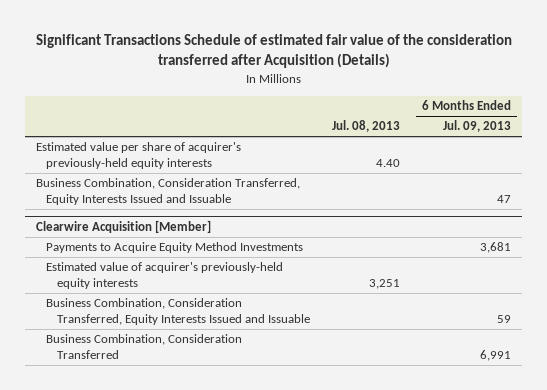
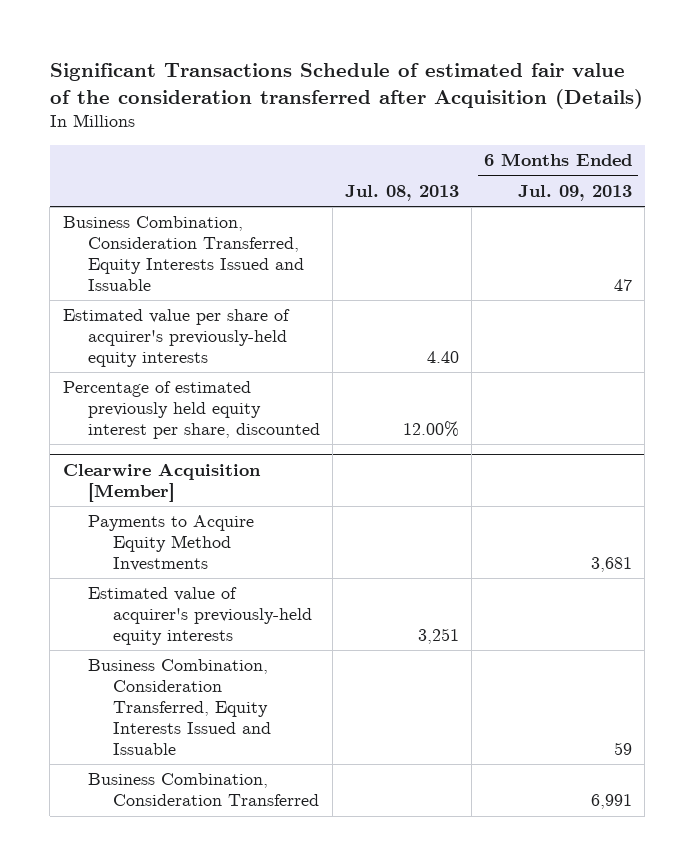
[36,142,242,169] Estimated value per share of acquirer's previously-held equity interests -> [62,309,290,368] Estimated value per share of acquirer's previously-held equity interests
none -> [62,381,320,440] Percentage of estimated previously held equity interest per share, discounted

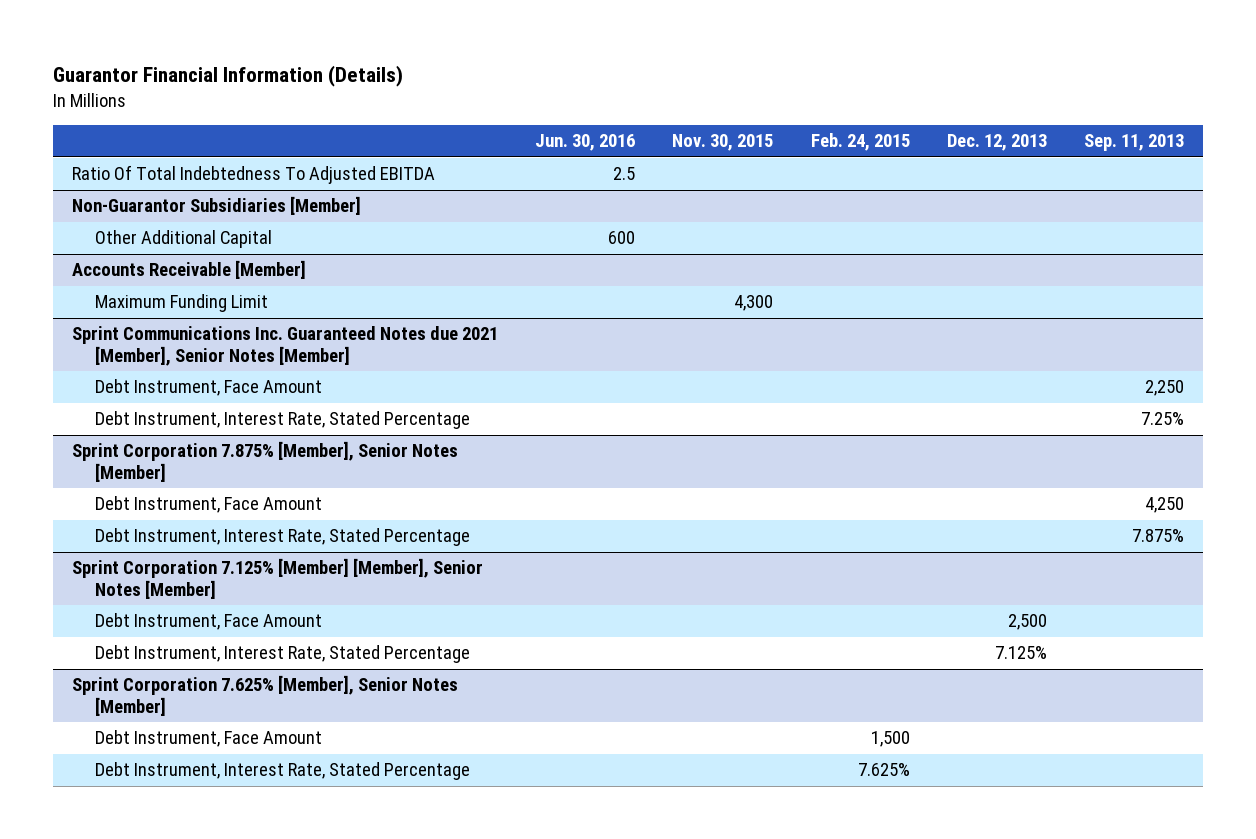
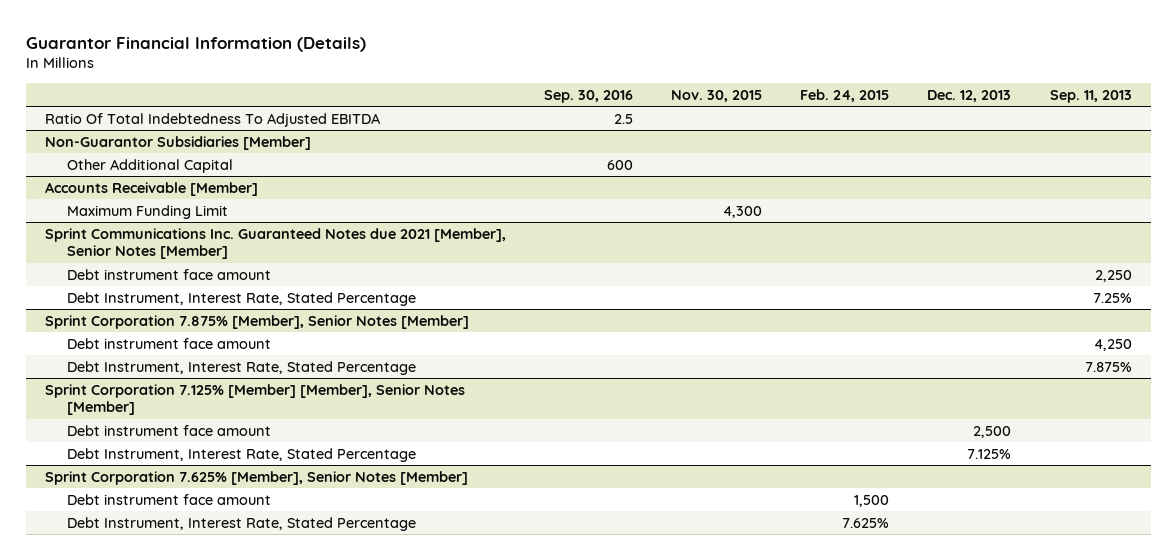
[535,134,636,152] Jun. 30, 2016 -> none
none -> [543,89,633,103] Sep. 30, 2016
[94,379,322,397] Debt Instrument, Face Amount -> [67,268,272,280] Debt instrument face amount
[94,496,322,514] Debt Instrument, Face Amount -> [67,337,272,349] Debt instrument face amount
[94,613,322,631] Debt Instrument, Face Amount -> [67,424,272,436] Debt instrument face amount
[94,730,322,748] Debt Instrument, Face Amount -> [67,493,272,505] Debt instrument face amount

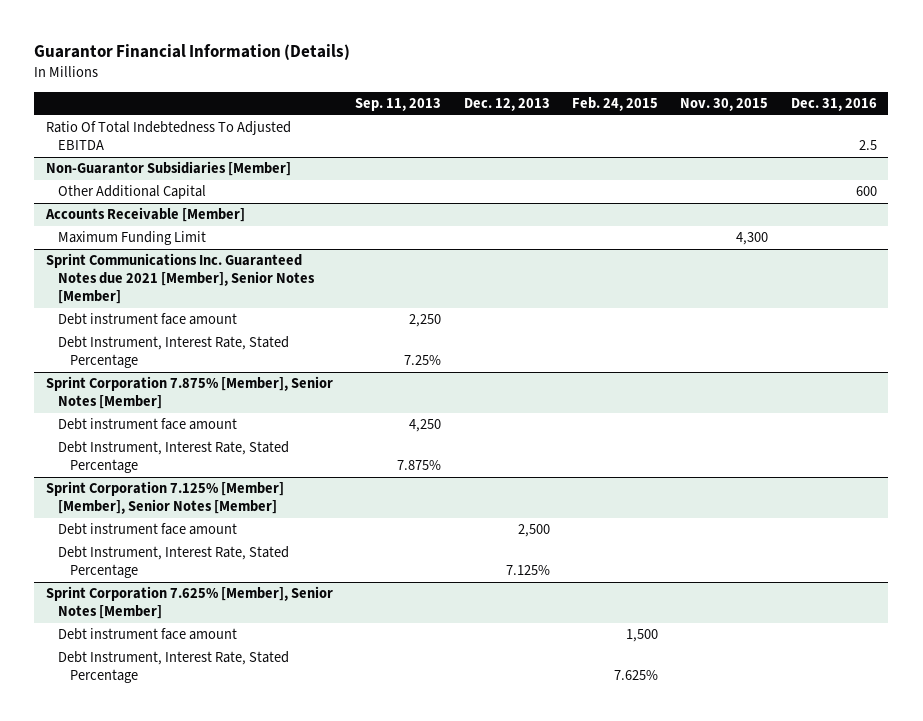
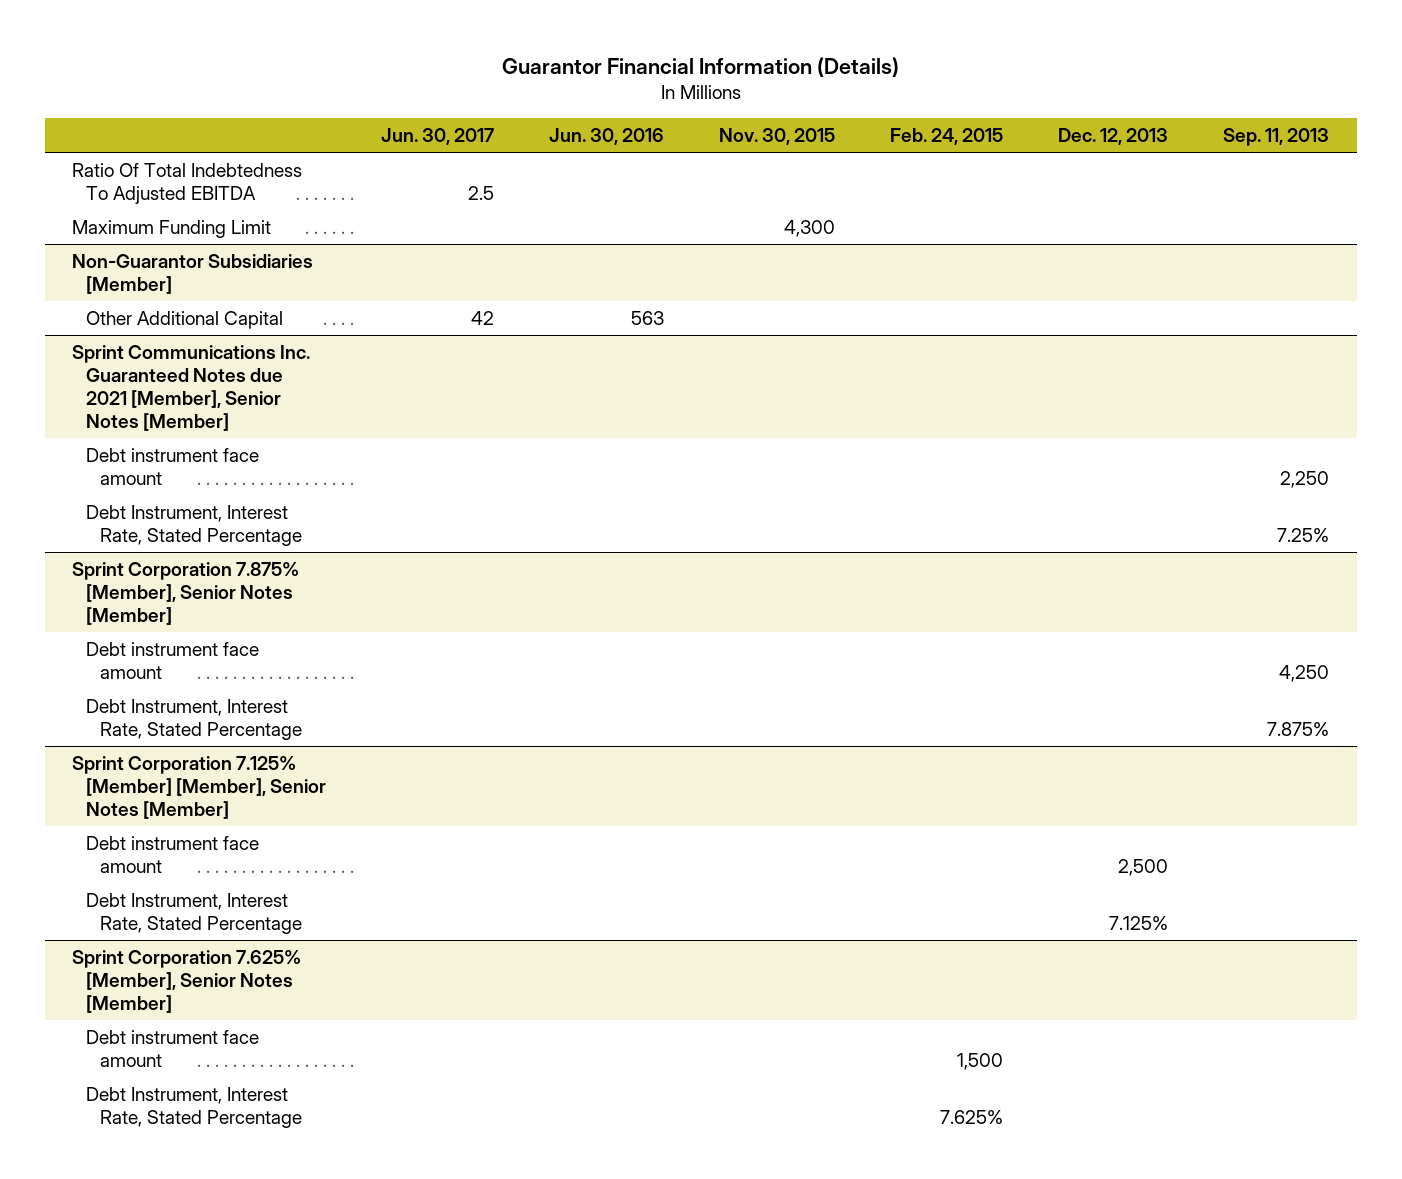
[790,98,877,112] Dec. 31, 2016 -> none
none -> [381,128,495,146] Jun. 30, 2017
none -> [549,128,665,146] Jun. 30, 2016
none -> [72,219,272,238] Maximum Funding Limit
[44,207,245,223] Accounts Receivable [Member] -> none
[57,231,206,246] Maximum Funding Limit -> none

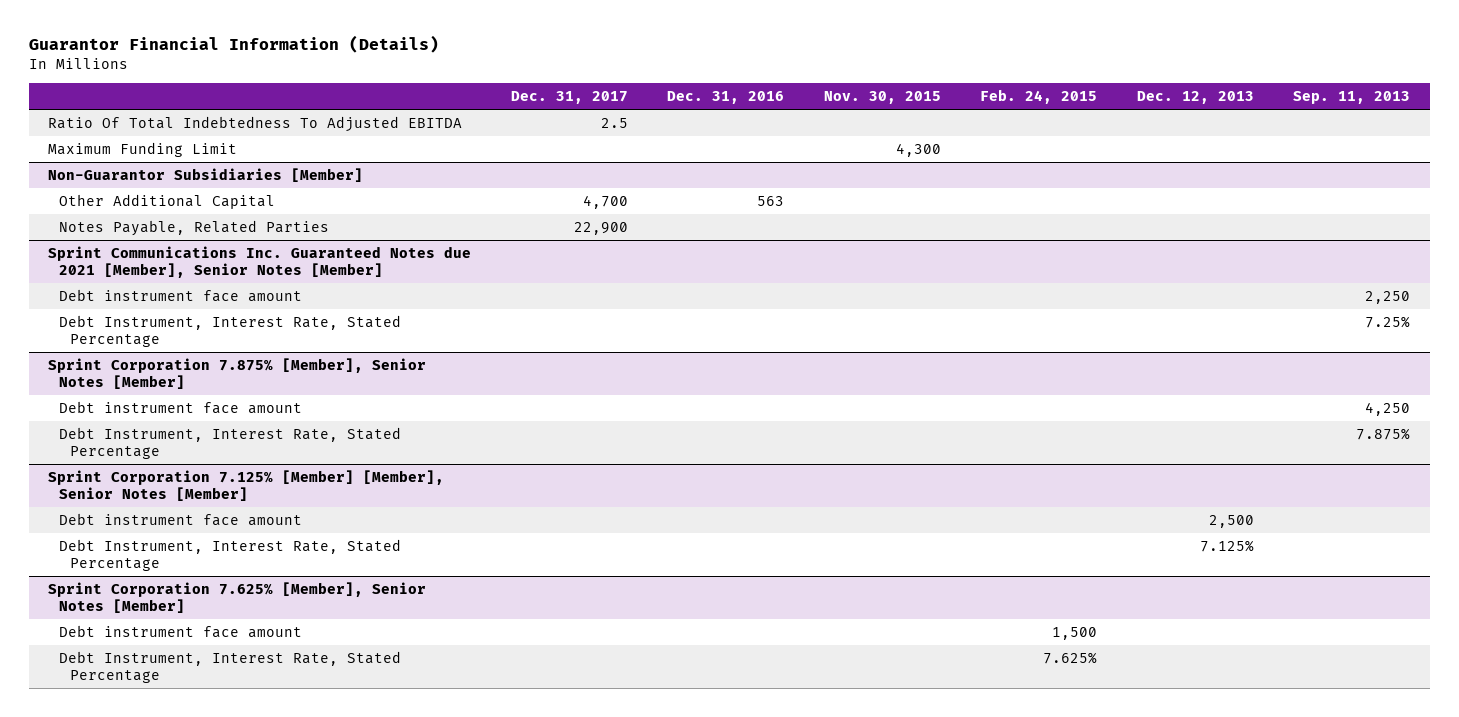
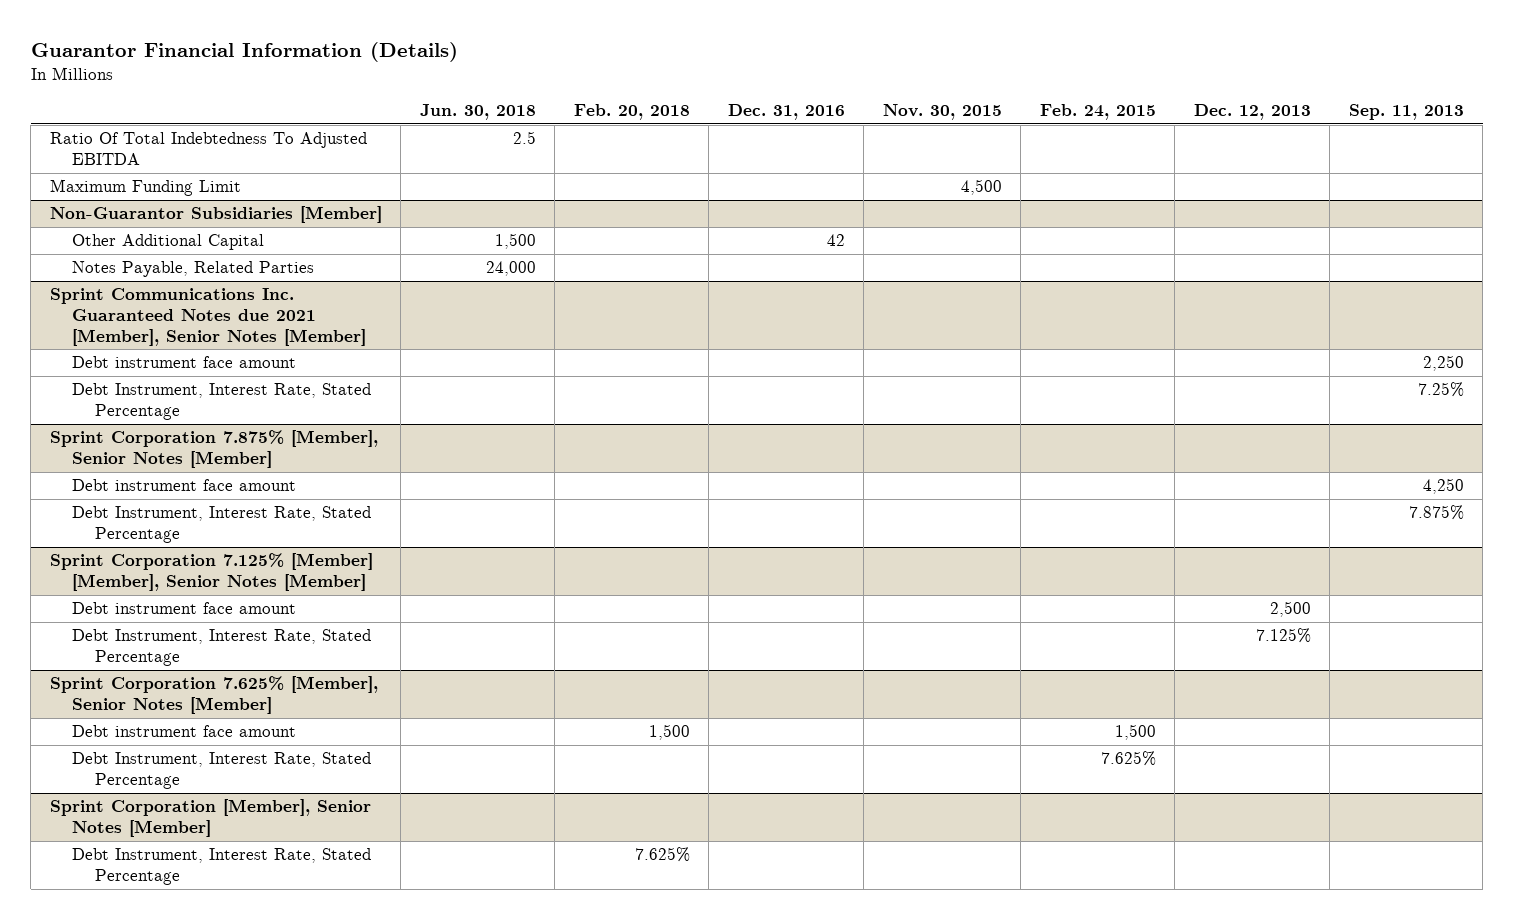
[510,90,628,104] Dec. 31, 2017 -> none
none -> [419,103,536,120] Jun. 30, 2018
none -> [573,103,690,120] Feb. 20, 2018
[895,143,941,158] 4,300 -> [960,179,1002,196] 4,500
[757,196,785,207] 563 -> [826,234,845,247] 42
none -> [49,799,371,837] Sprint Corporation [Member], Senior Notes [Member]
none -> [72,848,372,885] Debt Instrument, Interest Rate, Stated Percentage

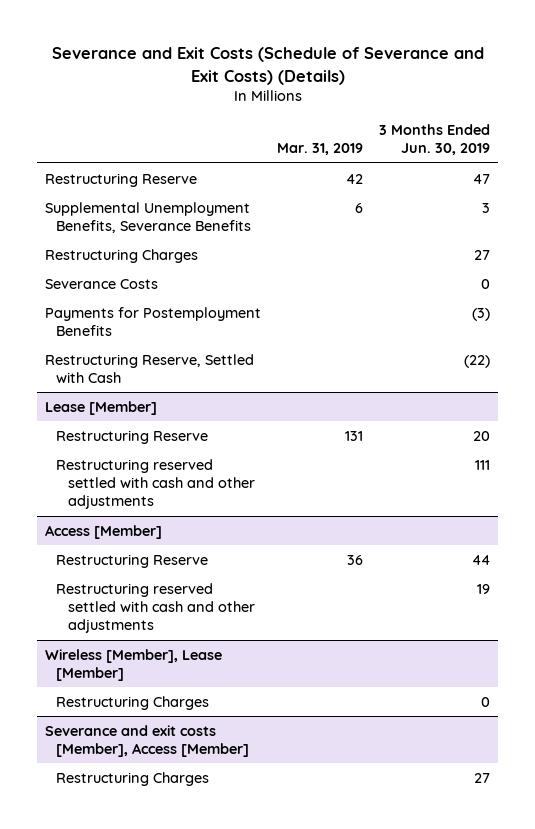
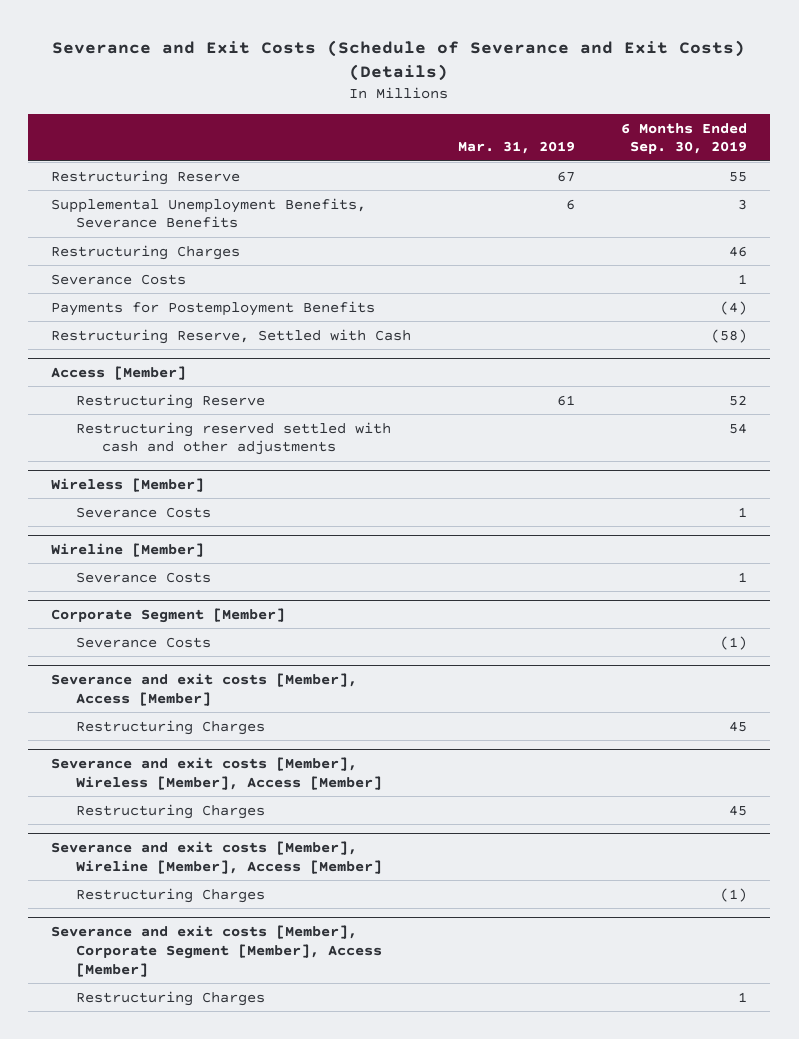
[379,123,491,156] 3 Months Ended Jun. 30, 2019 -> none
none -> [621,122,748,155] 6 Months Ended Sep. 30, 2019
[346,173,364,184] 42 -> [556,170,575,182] 67
[45,400,158,415] Lease [Member] -> none
[56,429,209,444] Restructuring Reserve -> none
[56,458,255,510] Restructuring reserved settled with cash and other adjustments -> none
[347,554,364,565] 36 -> [556,394,575,406] 61
[56,695,210,710] Restructuring Charges -> none
[45,648,223,681] Wireless [Member], Lease [Member] -> [51,478,205,493] Wireless [Member]
none -> [76,506,212,518] Severance Costs
none -> [51,543,205,558] Wireline [Member]
none -> [76,571,212,583] Severance Costs
none -> [51,608,286,624] Corporate Segment [Member]
none -> [76,636,212,648] Severance Costs
none -> [51,757,383,790] Severance and exit costs [Member], Wireless [Member], Access [Member]
none -> [76,803,266,819] Restructuring Charges
none -> [51,841,383,874] Severance and exit costs [Member], Wireline [Member], Access [Member]
none -> [76,887,266,903] Restructuring Charges
none -> [51,925,383,977] Severance and exit costs [Member], Corporate Segment [Member], Access [Member]
none -> [76,990,266,1006] Restructuring Charges

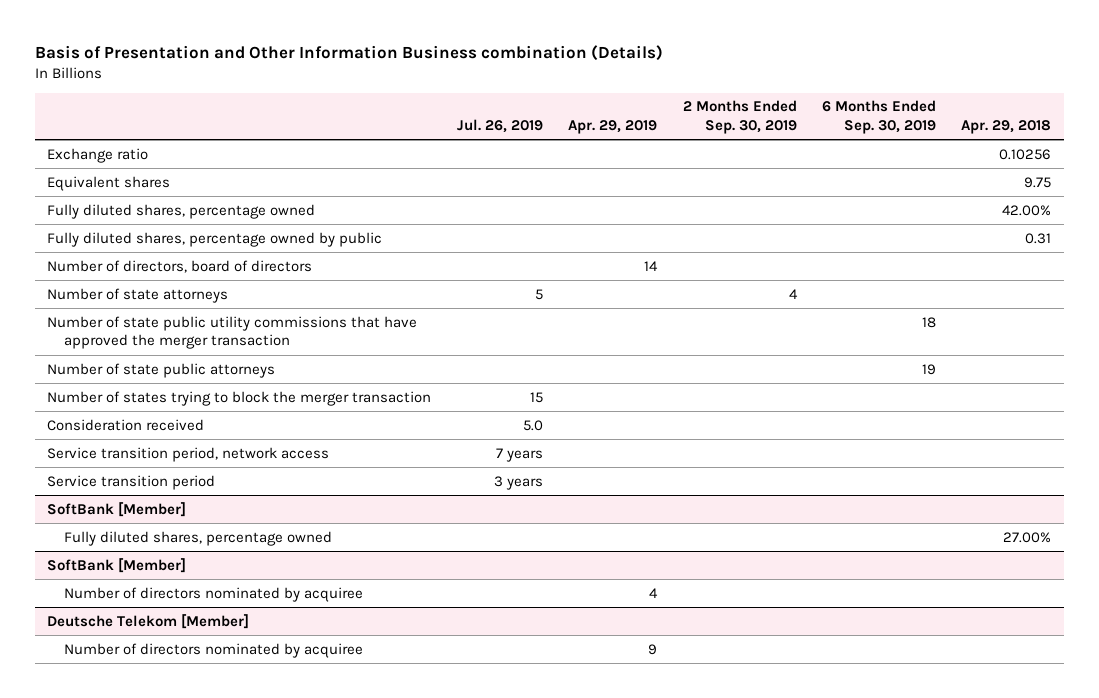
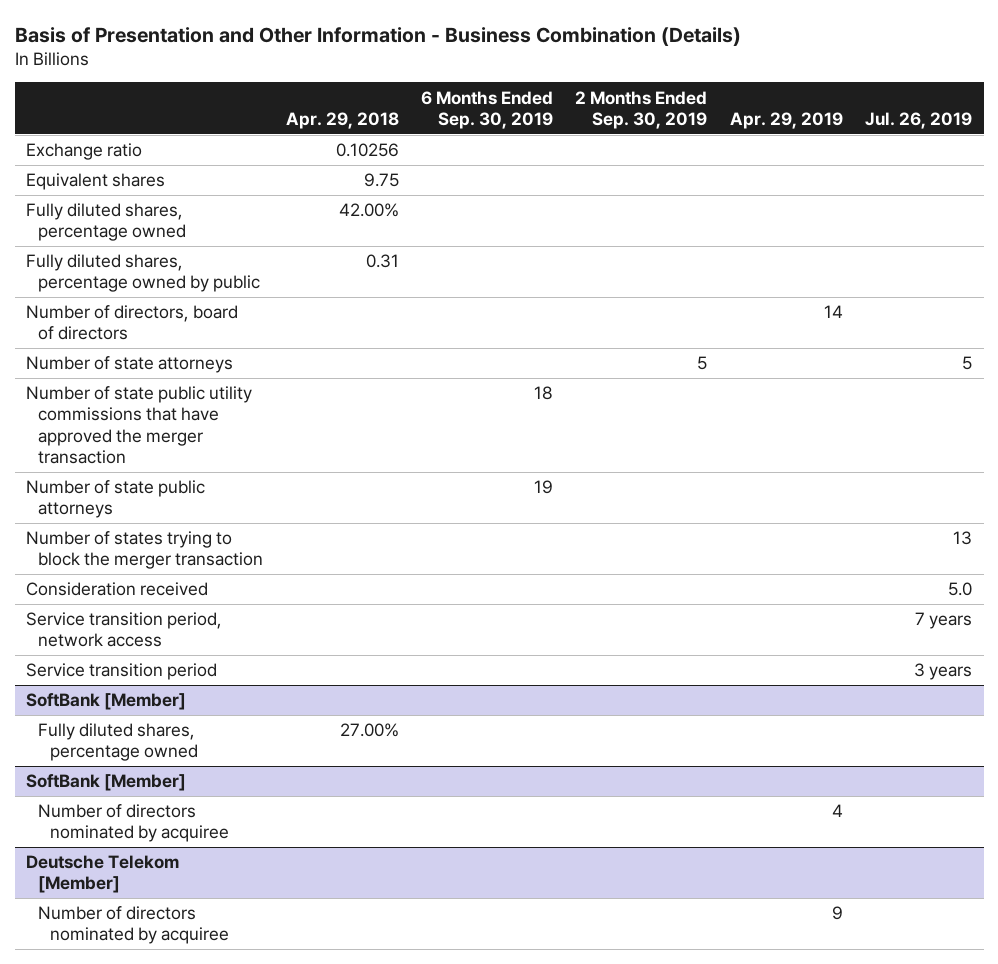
[34,44,663,61] Basis of Presentation and Other Information Business combination (Details) -> [14,26,741,46] Basis of Presentation and Other Information - Business Combination (Details)
[788,288,798,299] 4 -> [697,356,708,371] 5
[529,391,543,403] 15 -> [953,531,973,546] 13

